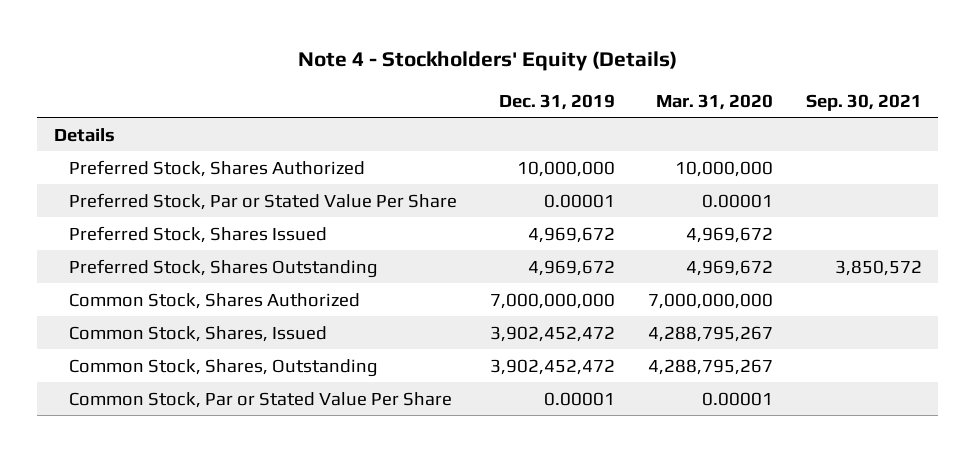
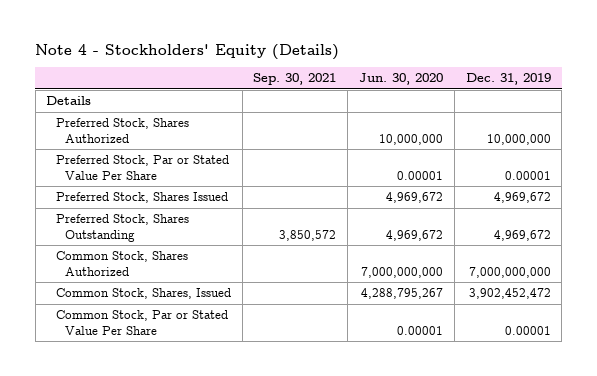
[655,93,773,110] Mar. 31, 2020 -> none
none -> [358,73,443,86] Jun. 30, 2020
[68,358,378,377] Common Stock, Shares, Outstanding -> none

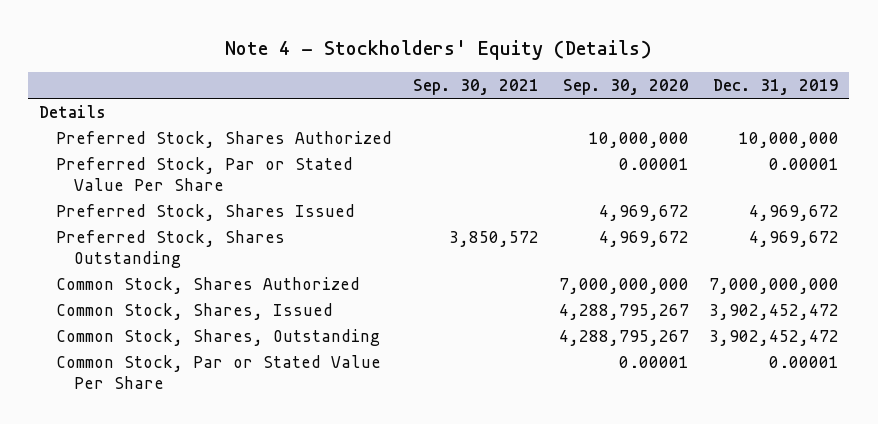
[358,73,443,86] Jun. 30, 2020 -> none
none -> [562,79,689,96] Sep. 30, 2020
none -> [56,328,381,346] Common Stock, Shares, Outstanding

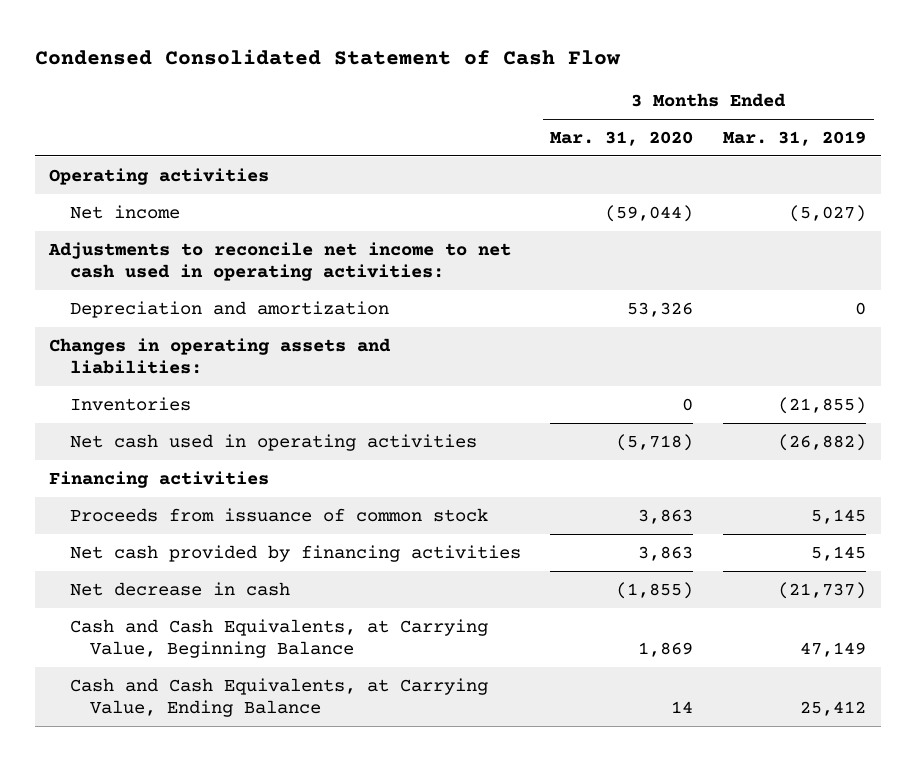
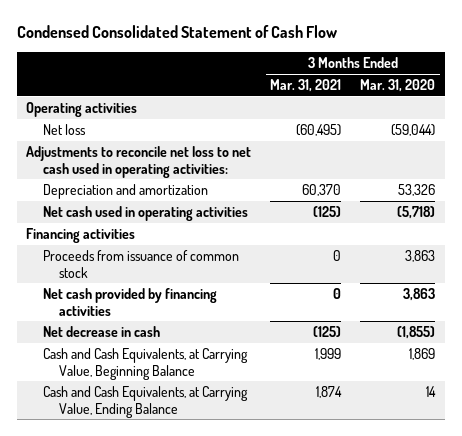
[723,130,867,146] Mar. 31, 2019 -> none
none -> [270,79,342,93] Mar. 31, 2021
[69,204,180,219] Net income -> [42,123,86,135] Net loss
[48,241,512,281] Adjustments to reconcile net income to net cash used in operating activities: -> [26,145,252,178] Adjustments to reconcile net loss to net cash used in operating activities:
[49,337,392,374] Changes in operating assets and liabilities: -> none
[69,396,191,411] Inventories -> none

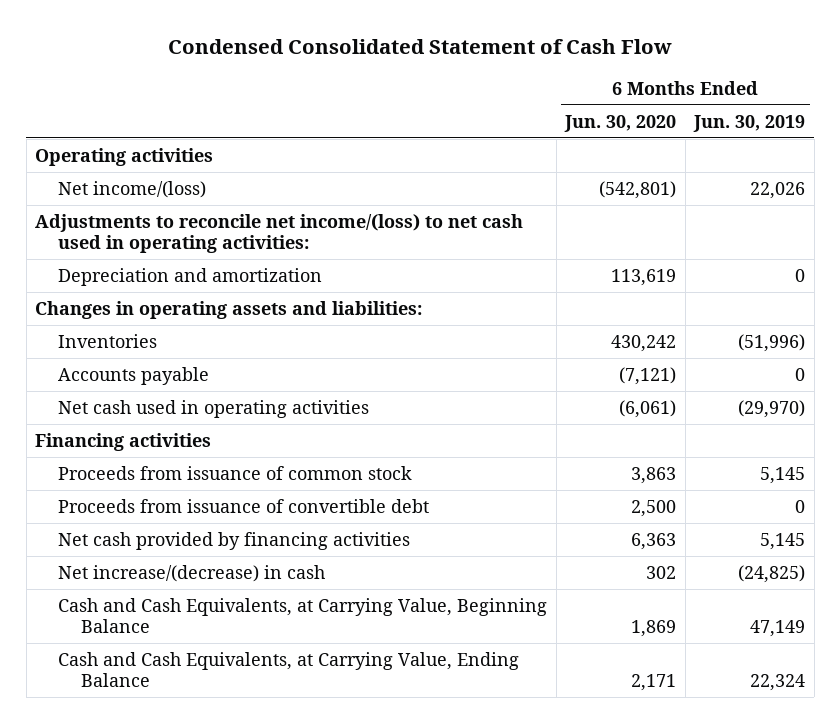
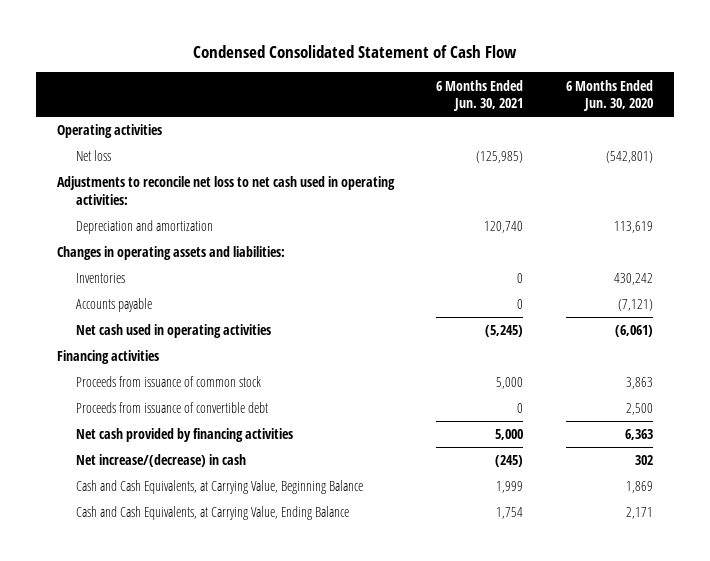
[693,114,806,132] Jun. 30, 2019 -> none
none -> [436,79,524,112] 6 Months Ended Jun. 30, 2021
[58,180,207,198] Net income/(loss) -> [76,150,112,162] Net loss
[35,213,524,254] Adjustments to reconcile net income/(loss) to net cash used in operating activities: -> [57,176,396,205] Adjustments to reconcile net loss to net cash used in operating activities:

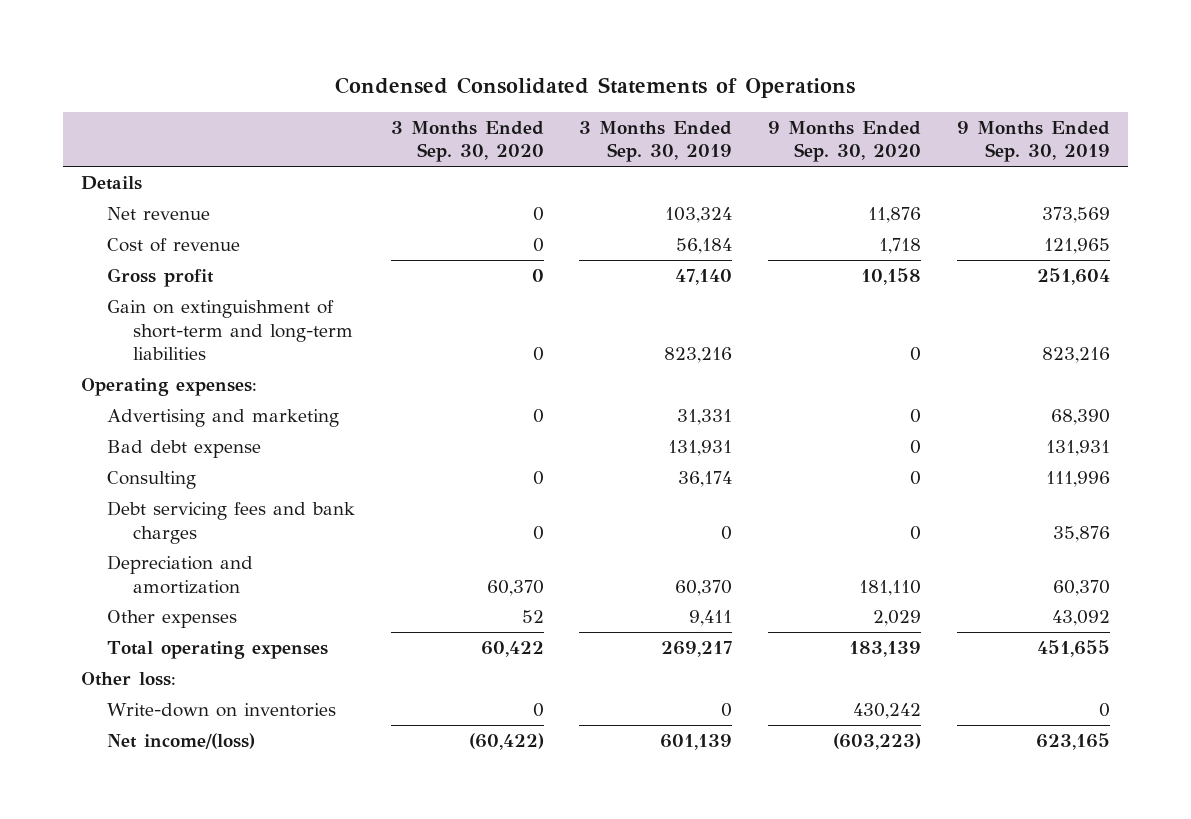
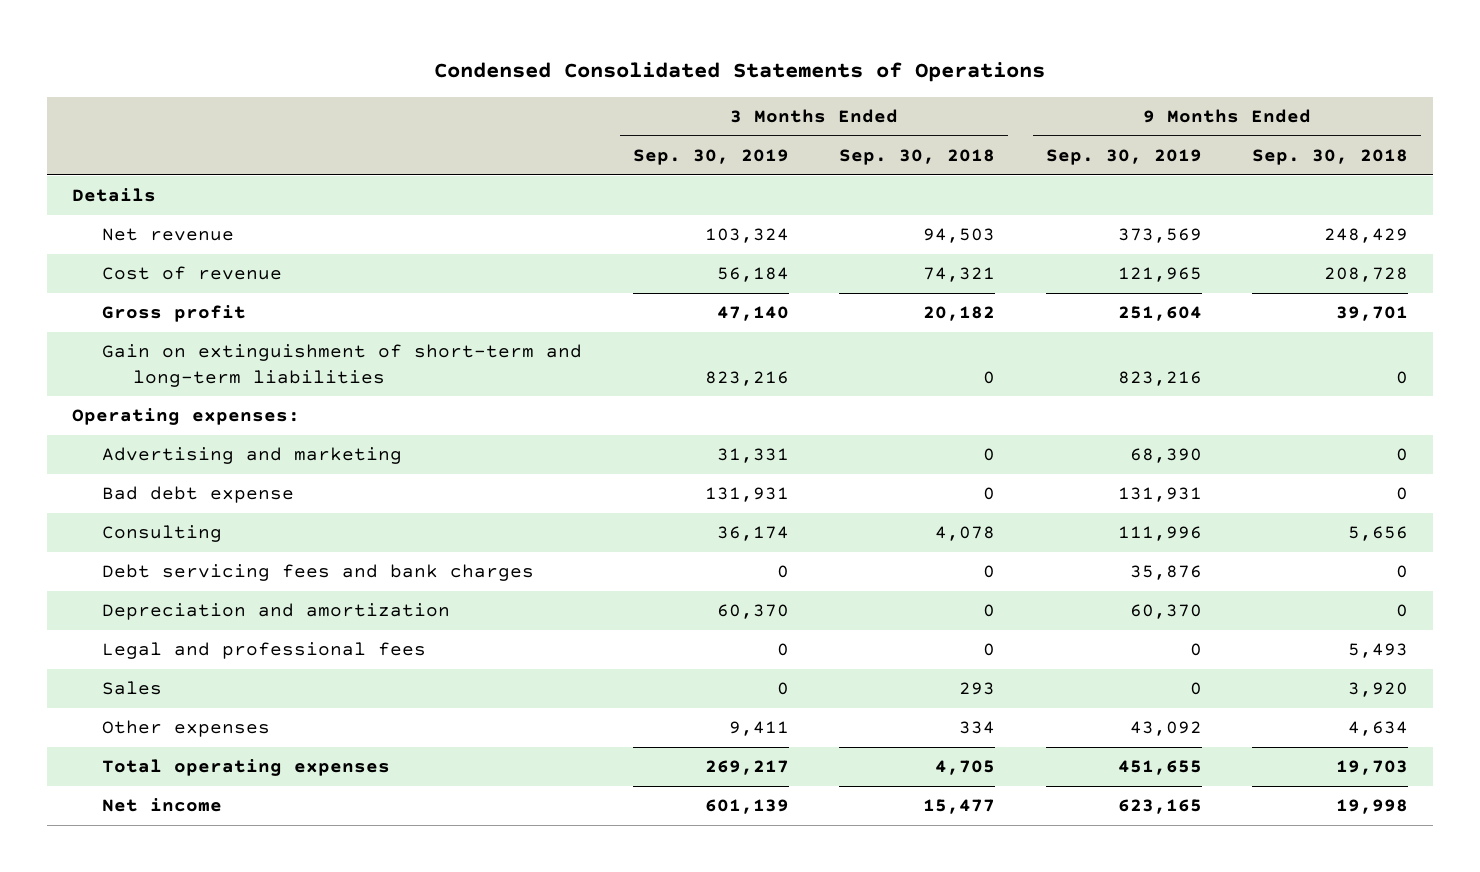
[390,120,544,163] 3 Months Ended Sep. 30, 2020 -> none
[768,120,922,163] 9 Months Ended Sep. 30, 2020 -> none
none -> [839,149,996,166] Sep. 30, 2018
none -> [1251,149,1408,166] Sep. 30, 2018
none -> [102,642,427,660] Legal and professional fees
none -> [102,681,163,696] Sales
[80,672,176,687] Other loss: -> none
[106,703,336,718] Write-down on inventories -> none
[106,733,255,750] Net income/(loss) -> [102,798,223,813] Net income

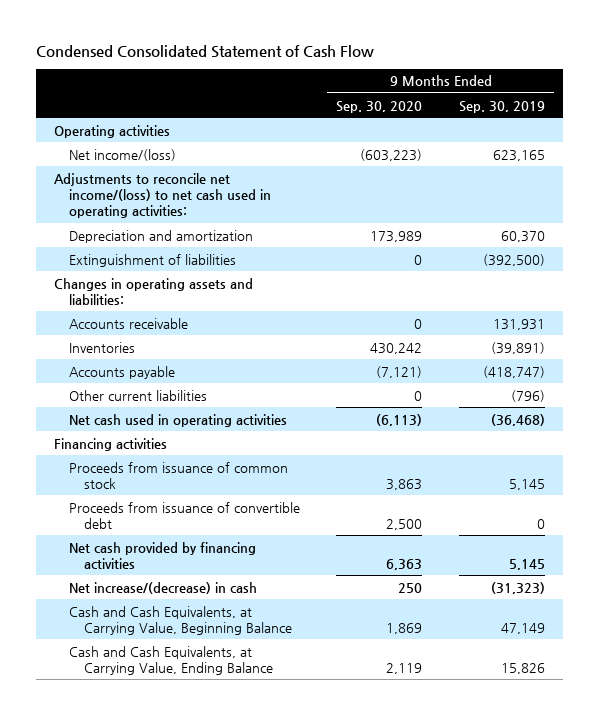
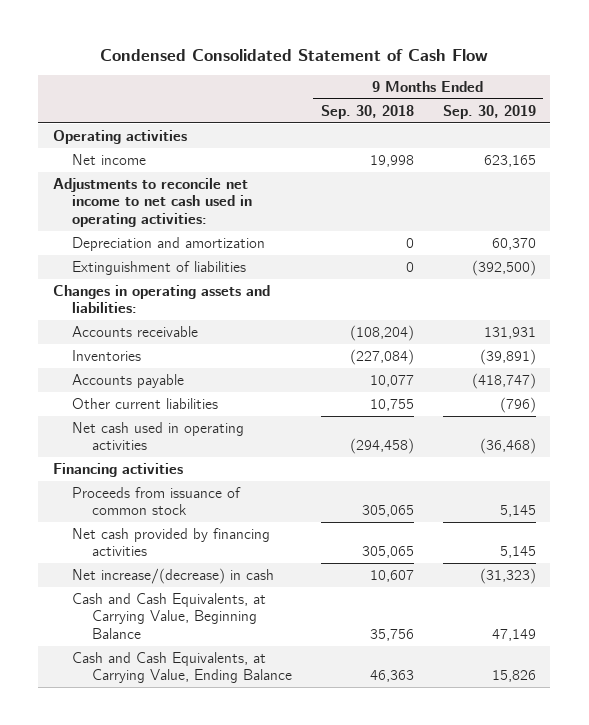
[336,100,423,113] Sep. 30, 2020 -> none
none -> [320,104,414,119] Sep. 30, 2018
[69,148,177,161] Net income/(loss) -> [72,153,147,165] Net income
[53,172,272,218] Adjustments to reconcile net income/(loss) to net cash used in operating activities: -> [52,177,253,227] Adjustments to reconcile net income to net cash used in operating activities:
[69,501,301,529] Proceeds from issuance of convertible debt -> none

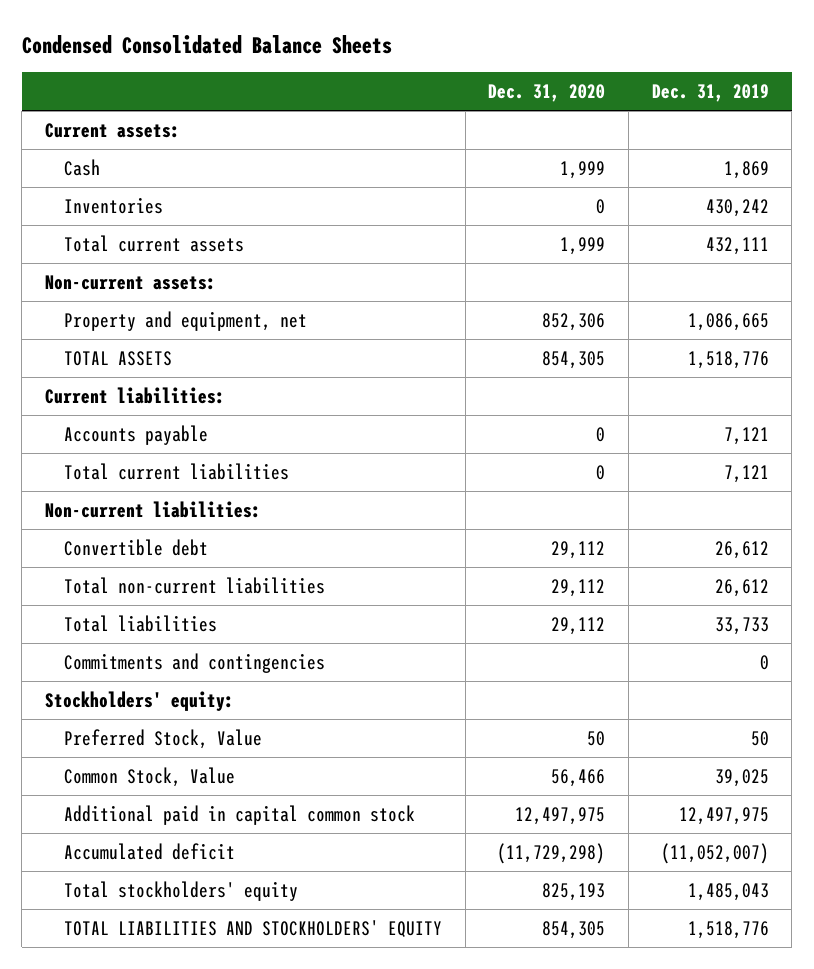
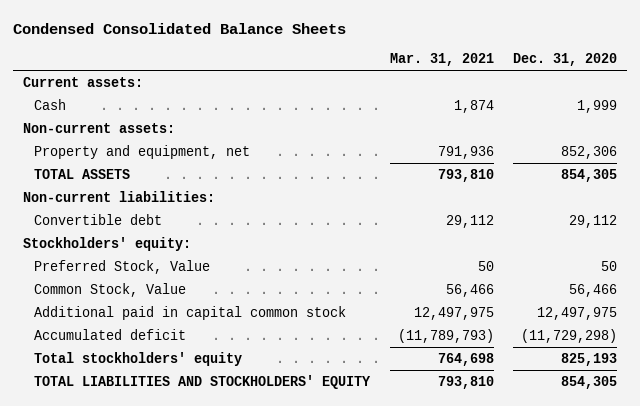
[651,84,769,103] Dec. 31, 2019 -> none
none -> [389,53,494,67] Mar. 31, 2021
[64,197,164,215] Inventories -> none
[64,235,245,253] Total current assets -> none
[45,387,226,405] Current liabilities: -> none
[64,425,209,446] Accounts payable -> none
[64,463,290,481] Total current liabilities -> none
[64,577,326,595] Total non-current liabilities -> none
[64,615,218,633] Total liabilities -> none
[64,653,326,674] Commitments and contingencies -> none

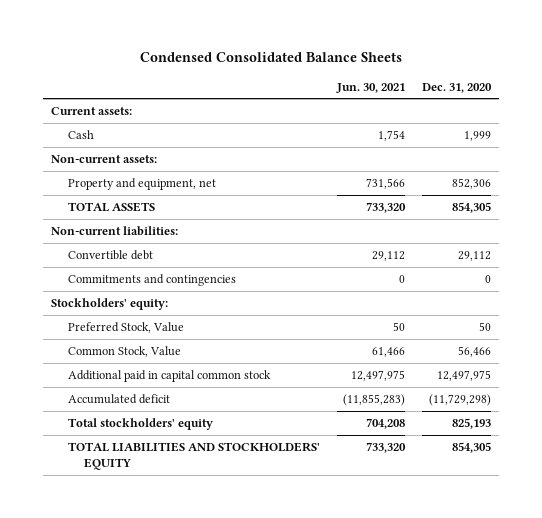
[389,53,494,67] Mar. 31, 2021 -> none
none -> [335,82,405,93] Jun. 30, 2021
none -> [67,274,236,287] Commitments and contingencies

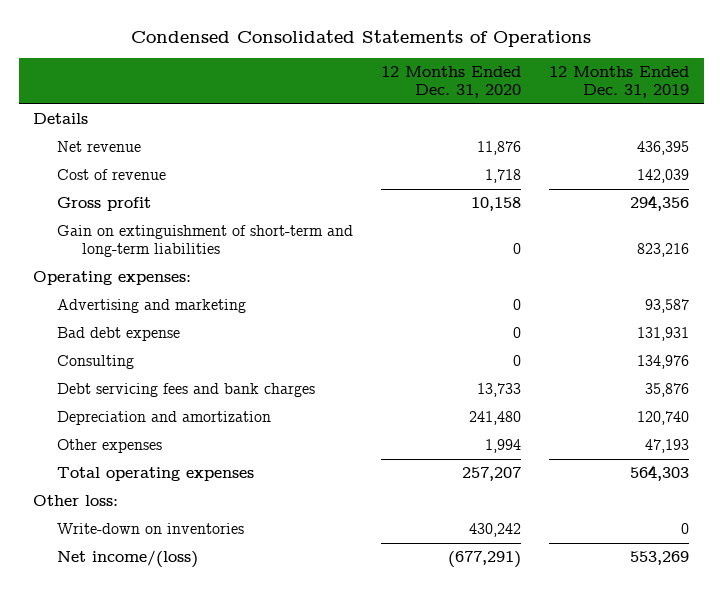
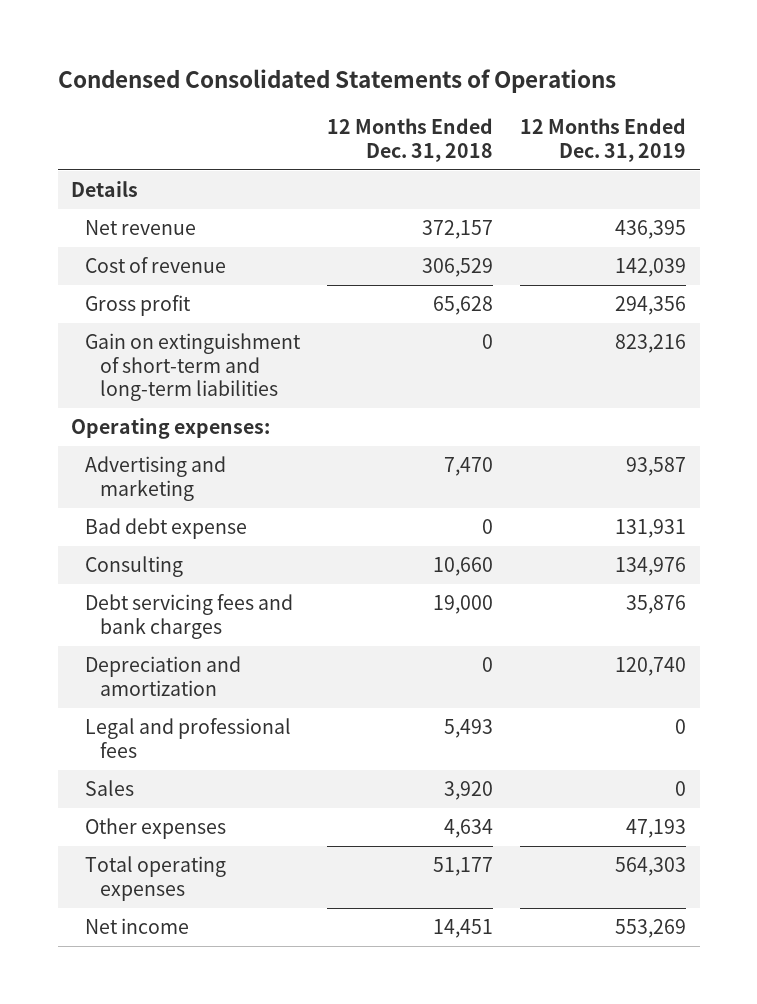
[381,66,522,99] 12 Months Ended Dec. 31, 2020 -> none
none -> [327,118,494,162] 12 Months Ended Dec. 31, 2018
none -> [85,718,292,758] Legal and professional fees
none -> [85,780,135,797] Sales
[32,495,118,507] Other loss: -> none
[57,523,245,535] Write-down on inventories -> none
[57,550,199,569] Net income/(loss) -> [85,918,190,935] Net income

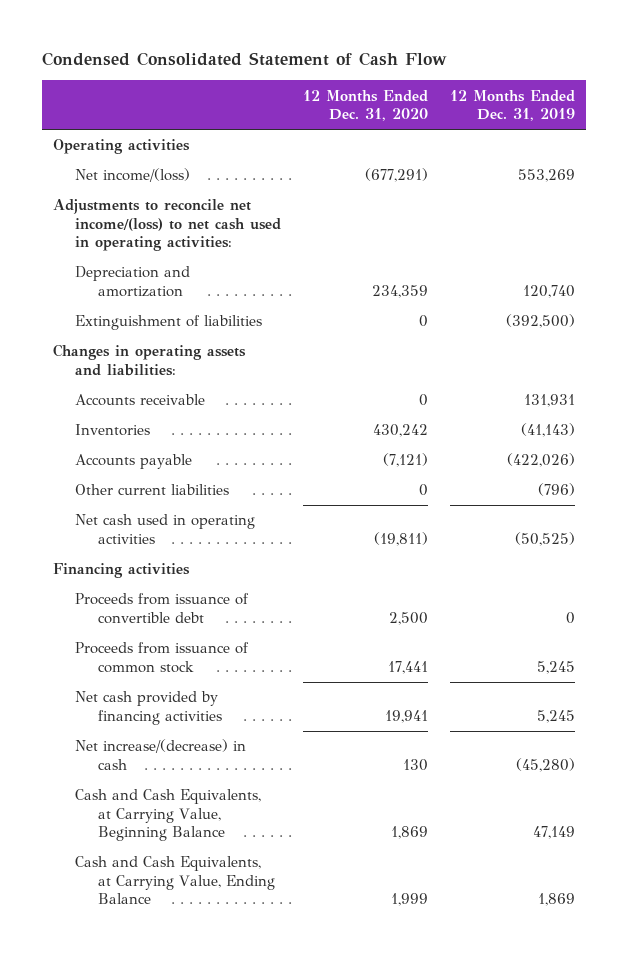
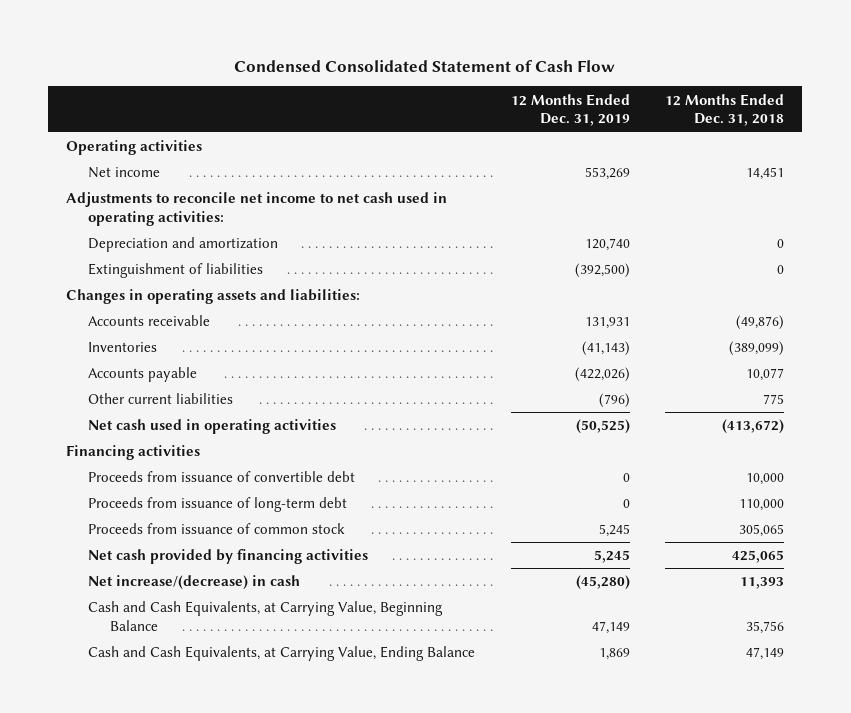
[303,89,429,122] 12 Months Ended Dec. 31, 2020 -> none
none -> [665,93,785,127] 12 Months Ended Dec. 31, 2018
[75,168,191,183] Net income/(loss) -> [87,167,160,179] Net income
[52,199,282,252] Adjustments to reconcile net income/(loss) to net cash used in operating activities: -> [66,192,448,227] Adjustments to reconcile net income to net cash used in operating activities:
none -> [87,497,347,513] Proceeds from issuance of long-term debt

